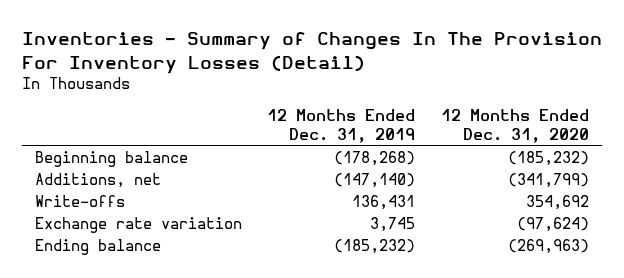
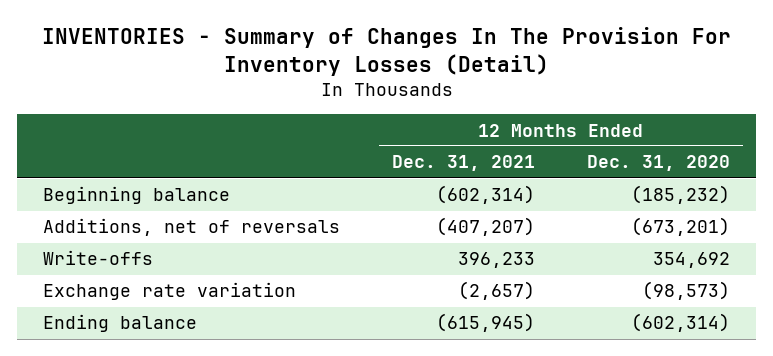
[21,32,602,74] Inventories - Summary of Changes In The Provision For Inventory Losses (Detail) -> [41,27,731,77] INVENTORIES - Summary of Changes In The Provision For Inventory Losses (Detail)
[267,109,416,143] 12 Months Ended Dec. 31, 2019 -> none
none -> [392,155,536,172] Dec. 31, 2021
[34,172,161,188] Additions, net -> [42,218,340,237] Additions, net of reversals
[508,172,590,188] (341,799) -> [631,217,731,237] (673,201)
[517,216,590,232] (97,624) -> [642,281,731,301] (98,573)
[508,238,590,254] (269,963) -> [631,313,731,333] (602,314)

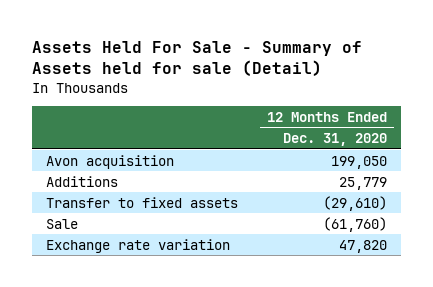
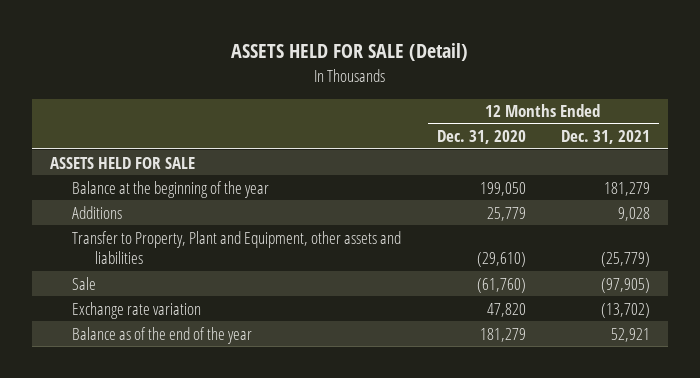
[32,41,363,77] Assets Held For Sale - Summary of Assets held for sale (Detail) -> [230,43,468,62] ASSETS HELD FOR SALE (Detail)
none -> [561,130,651,145] Dec. 31, 2021
none -> [49,156,195,169] ASSETS HELD FOR SALE
[46,154,175,169] Avon acquisition -> [72,180,270,198] Balance at the beginning of the year
[46,196,239,208] Transfer to fixed assets -> [72,230,402,265] Transfer to Property, Plant and Equipment, other assets and liabilities
none -> [72,326,253,344] Balance as of the end of the year

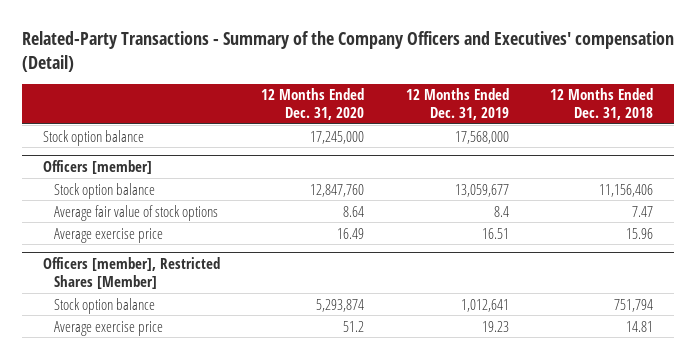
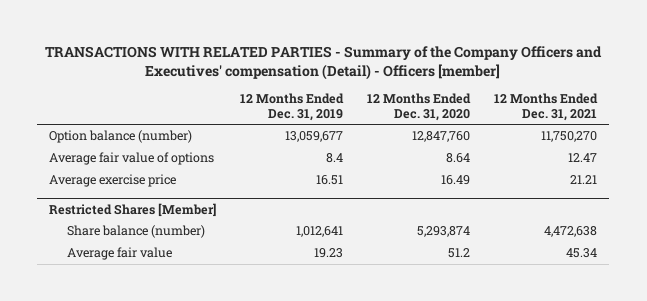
[21,31,674,72] Related-Party Transactions - Summary of the Company Officers and Executives' compensation (Detail) -> [45,45,603,80] TRANSACTIONS WITH RELATED PARTIES - Summary of the Company Officers and Executives' compensation (Detail) - Officers [member]
[550,88,654,120] 12 Months Ended Dec. 31, 2018 -> none
none -> [494,93,599,121] 12 Months Ended Dec. 31, 2021
[42,160,152,175] Officers [member] -> none
[54,182,156,199] Stock option balance -> none
[42,129,144,146] Stock option balance -> [49,130,193,144] Option balance (number)
[310,130,365,144] 17,245,000 -> [412,131,471,143] 12,847,760
[454,130,509,144] 17,568,000 -> [285,131,344,143] 13,059,677
[54,204,219,221] Average fair value of stock options -> [49,152,215,166] Average fair value of options
[42,257,220,289] Officers [member], Restricted Shares [Member] -> [49,202,217,217] Restricted Shares [Member]
[54,297,156,314] Stock option balance -> [66,225,205,239] Share balance (number)
[54,320,164,336] Average exercise price -> [66,247,172,261] Average fair value

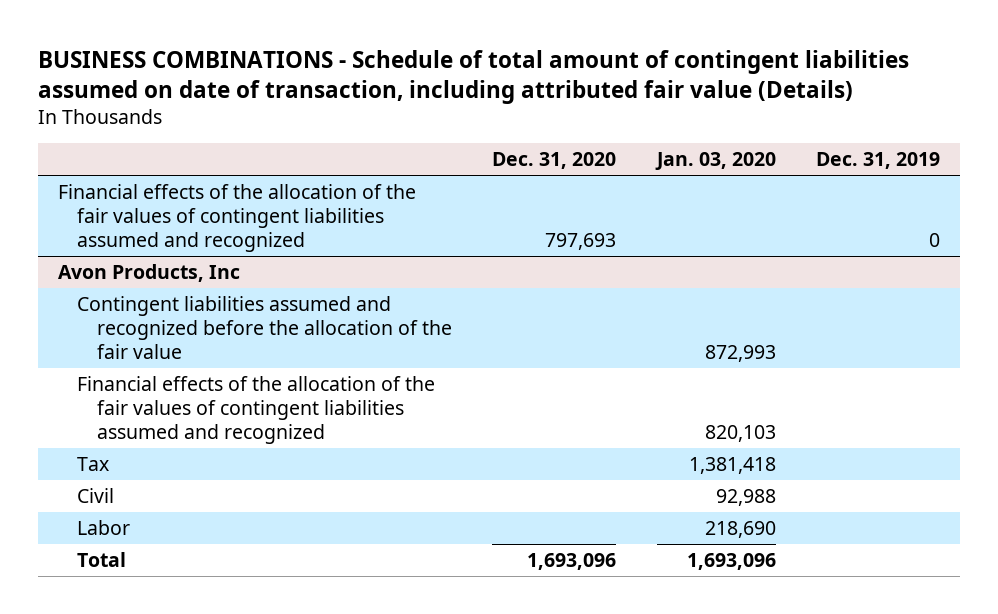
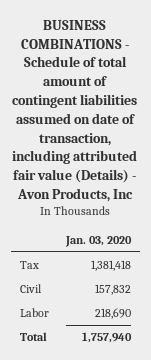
[37,49,909,104] BUSINESS COMBINATIONS - Schedule of total amount of contingent liabilities assumed on date of transaction, including attributed fair value (Details) -> [12,19,138,203] BUSINESS COMBINATIONS - Schedule of total amount of contingent liabilities assumed on date of transaction, including attributed fair value (Details) - Avon Products, Inc
[492,152,617,170] Dec. 31, 2020 -> none
[815,152,940,170] Dec. 31, 2019 -> none
[57,183,416,253] Financial effects of the allocation of the fair values of contingent liabilities assumed and recognized -> none
[57,263,240,282] Avon Products, Inc -> none
[77,295,453,360] Contingent liabilities assumed and recognized before the allocation of the fair value -> none
[77,375,436,445] Financial effects of the allocation of the fair values of contingent liabilities assumed and recognized -> none
[715,488,776,506] 92,988 -> [95,284,132,296] 157,832
[686,552,776,570] 1,693,096 -> [82,332,133,344] 1,757,940

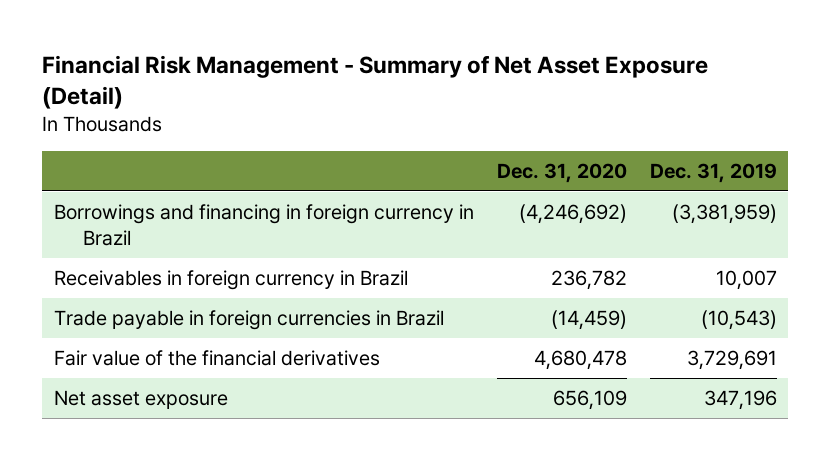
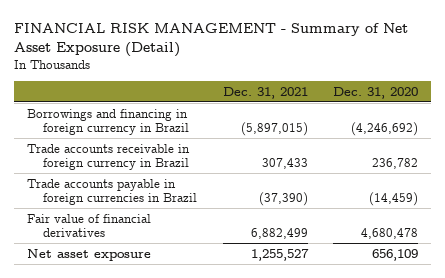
[42,55,709,110] Financial Risk Management - Summary of Net Asset Exposure (Detail) -> [14,23,409,58] FINANCIAL RISK MANAGEMENT - Summary of Net Asset Exposure (Detail)
[649,163,777,184] Dec. 31, 2019 -> none
none -> [222,86,308,99] Dec. 31, 2021
[53,270,408,291] Receivables in foreign currency in Brazil -> [26,143,190,170] Trade accounts receivable in foreign currency in Brazil
[53,310,444,331] Trade payable in foreign currencies in Brazil -> [26,178,197,205] Trade accounts payable in foreign currencies in Brazil
[53,350,380,367] Fair value of the financial derivatives -> [26,213,151,237] Fair value of financial derivatives

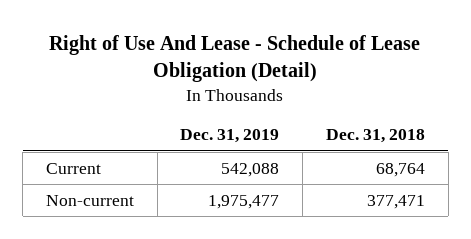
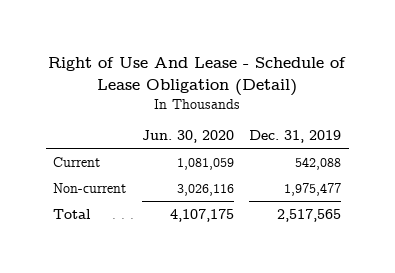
[325,129,425,144] Dec. 31, 2018 -> none
none -> [141,130,234,144] Jun. 30, 2020
none -> [53,208,92,219] Total

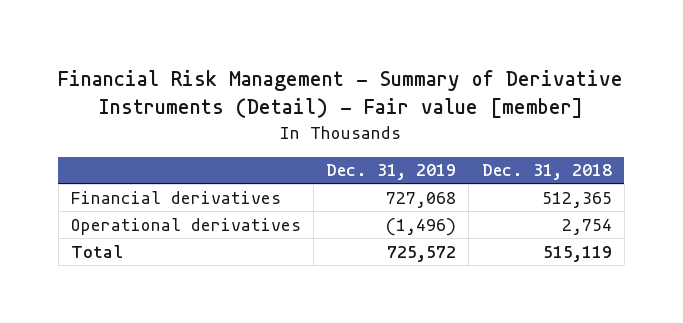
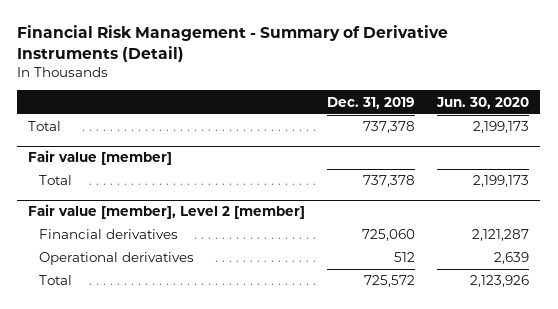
[58,70,624,119] Financial Risk Management - Summary of Derivative Instruments (Detail) - Fair value [member] -> [17,25,449,62] Financial Risk Management - Summary of Derivative Instruments (Detail)
[481,164,612,181] Dec. 31, 2018 -> none
none -> [436,96,530,109] Jun. 30, 2020
none -> [28,121,62,132] Total
none -> [28,150,173,166] Fair value [member]
none -> [39,175,73,186] Total
none -> [28,204,306,220] Fair value [member], Level 2 [member]
[386,191,457,208] 727,068 -> [362,229,416,242] 725,060
[386,217,457,236] (1,496) -> [394,252,416,263] 512

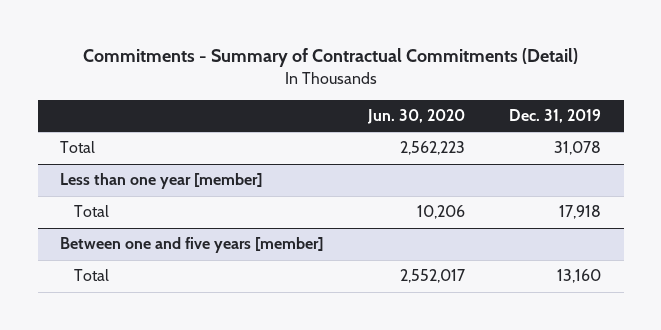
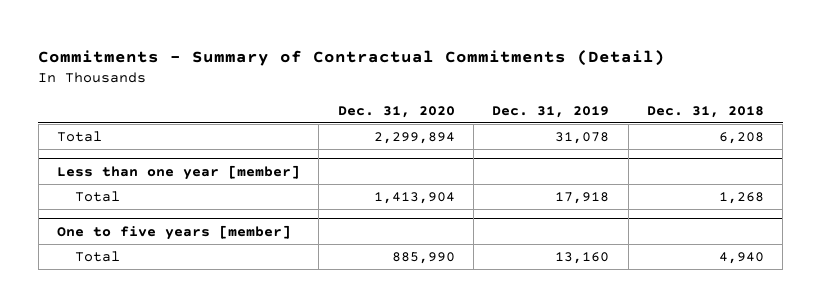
[366,109,465,125] Jun. 30, 2020 -> none
none -> [337,105,455,118] Dec. 31, 2020
none -> [646,105,764,118] Dec. 31, 2018
[60,237,324,254] Between one and five years [member] -> [57,224,292,240] One to five years [member]

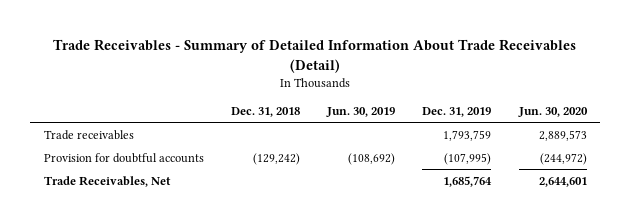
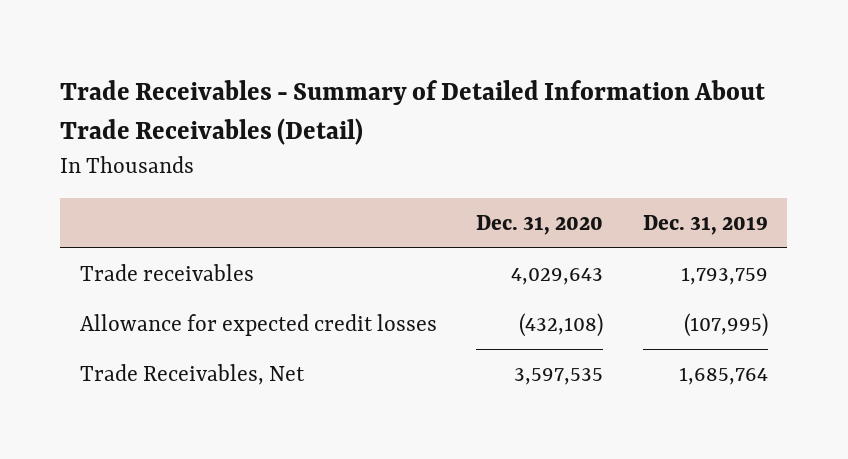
[231,106,301,117] Dec. 31, 2018 -> none
[326,106,396,117] Jun. 30, 2019 -> none
[517,106,588,117] Jun. 30, 2020 -> none
none -> [476,214,604,235] Dec. 31, 2020
[43,152,204,163] Provision for doubtful accounts -> [80,314,438,337] Allowance for expected credit losses

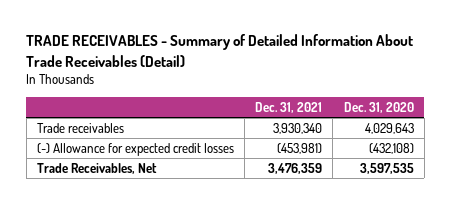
[60,79,766,145] Trade Receivables - Summary of Detailed Information About Trade Receivables (Detail) -> [26,34,414,67] TRADE RECEIVABLES - Summary of Detailed Information About Trade Receivables (Detail)
[642,214,768,235] Dec. 31, 2019 -> none
none -> [255,101,323,113] Dec. 31, 2021
[80,314,438,337] Allowance for expected credit losses -> [36,142,234,156] (-) Allowance for expected credit losses

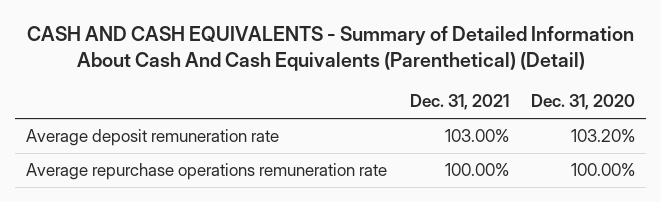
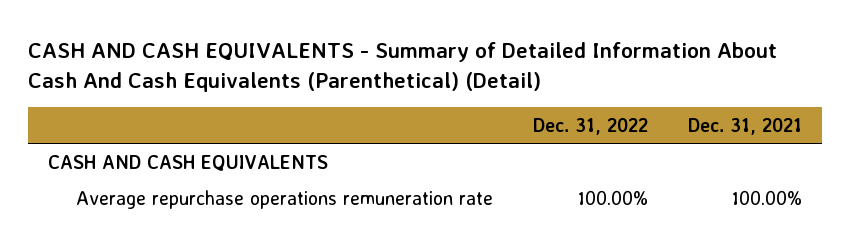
[530,94,635,111] Dec. 31, 2020 -> none
none -> [532,117,648,135] Dec. 31, 2022
[26,129,280,147] Average deposit remuneration rate -> none
none -> [48,154,329,171] CASH AND CASH EQUIVALENTS

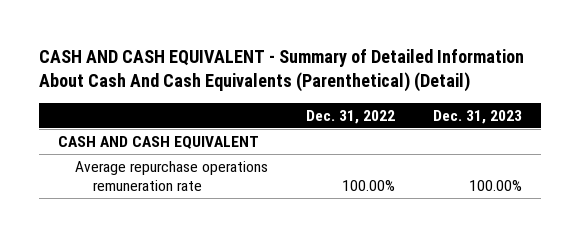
[28,41,778,92] CASH AND CASH EQUIVALENTS - Summary of Detailed Information About Cash And Cash Equivalents (Parenthetical) (Detail) -> [38,48,524,93] CASH AND CASH EQUIVALENT - Summary of Detailed Information About Cash And Cash Equivalents (Parenthetical) (Detail)
[687,117,802,135] Dec. 31, 2021 -> none
none -> [433,109,523,124] Dec. 31, 2023
[48,154,329,171] CASH AND CASH EQUIVALENTS -> [57,136,259,150] CASH AND CASH EQUIVALENT

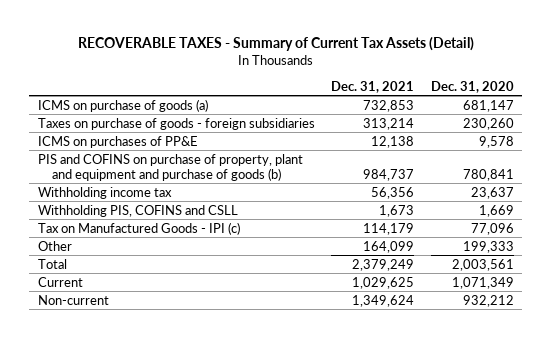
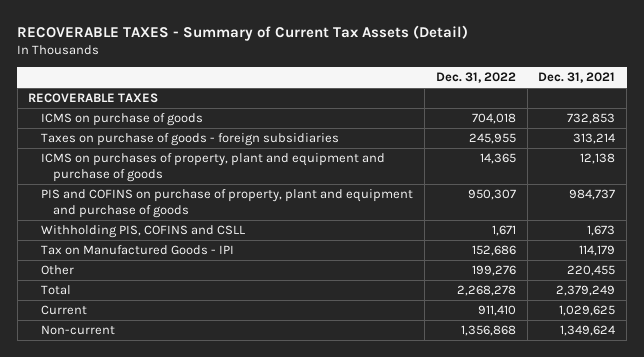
[430,80,514,93] Dec. 31, 2020 -> none
none -> [435,72,516,84] Dec. 31, 2022
none -> [28,92,159,103] RECOVERABLE TAXES
[37,98,208,112] ICMS on purchase of goods (a) -> [40,112,203,126] ICMS on purchase of goods
[37,186,172,199] Withholding income tax -> none
[37,135,198,148] ICMS on purchases of PP&E -> [40,152,385,183] ICMS on purchases of property, plant and equipment and purchase of goods
[37,153,303,181] PIS and COFINS on purchase of property, plant and equipment and purchase of goods (b) -> [40,188,413,219] PIS and COFINS on purchase of property, plant and equipment and purchase of goods
[37,221,240,235] Tax on Manufactured Goods - IPI (c) -> [40,244,234,255] Tax on Manufactured Goods - IPI
[363,240,415,253] 164,099 -> [567,264,616,276] 220,455

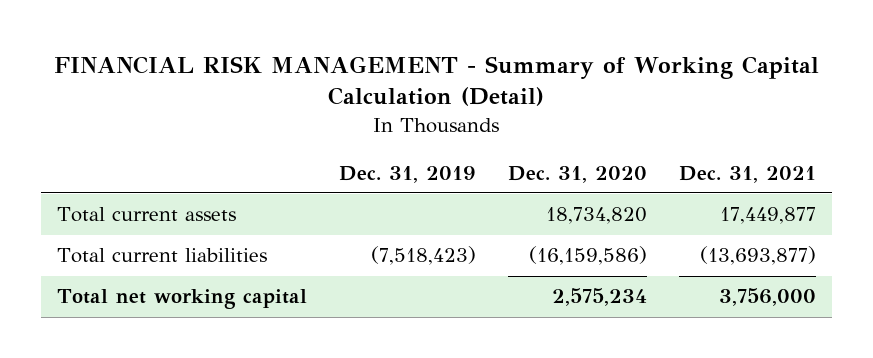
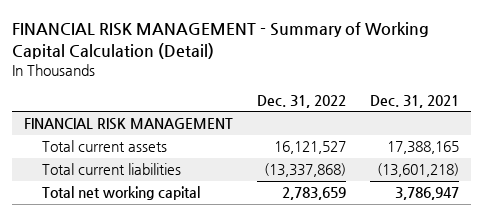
[338,165,476,183] Dec. 31, 2019 -> none
[507,165,647,183] Dec. 31, 2020 -> none
none -> [257,94,347,108] Dec. 31, 2022
none -> [24,118,234,131] FINANCIAL RISK MANAGEMENT
[719,207,816,225] 17,449,877 -> [387,141,460,155] 17,388,165
[699,246,816,266] (13,693,877) -> [377,163,460,178] (13,601,218)
[718,288,816,307] 3,756,000 -> [395,187,460,201] 3,786,947

